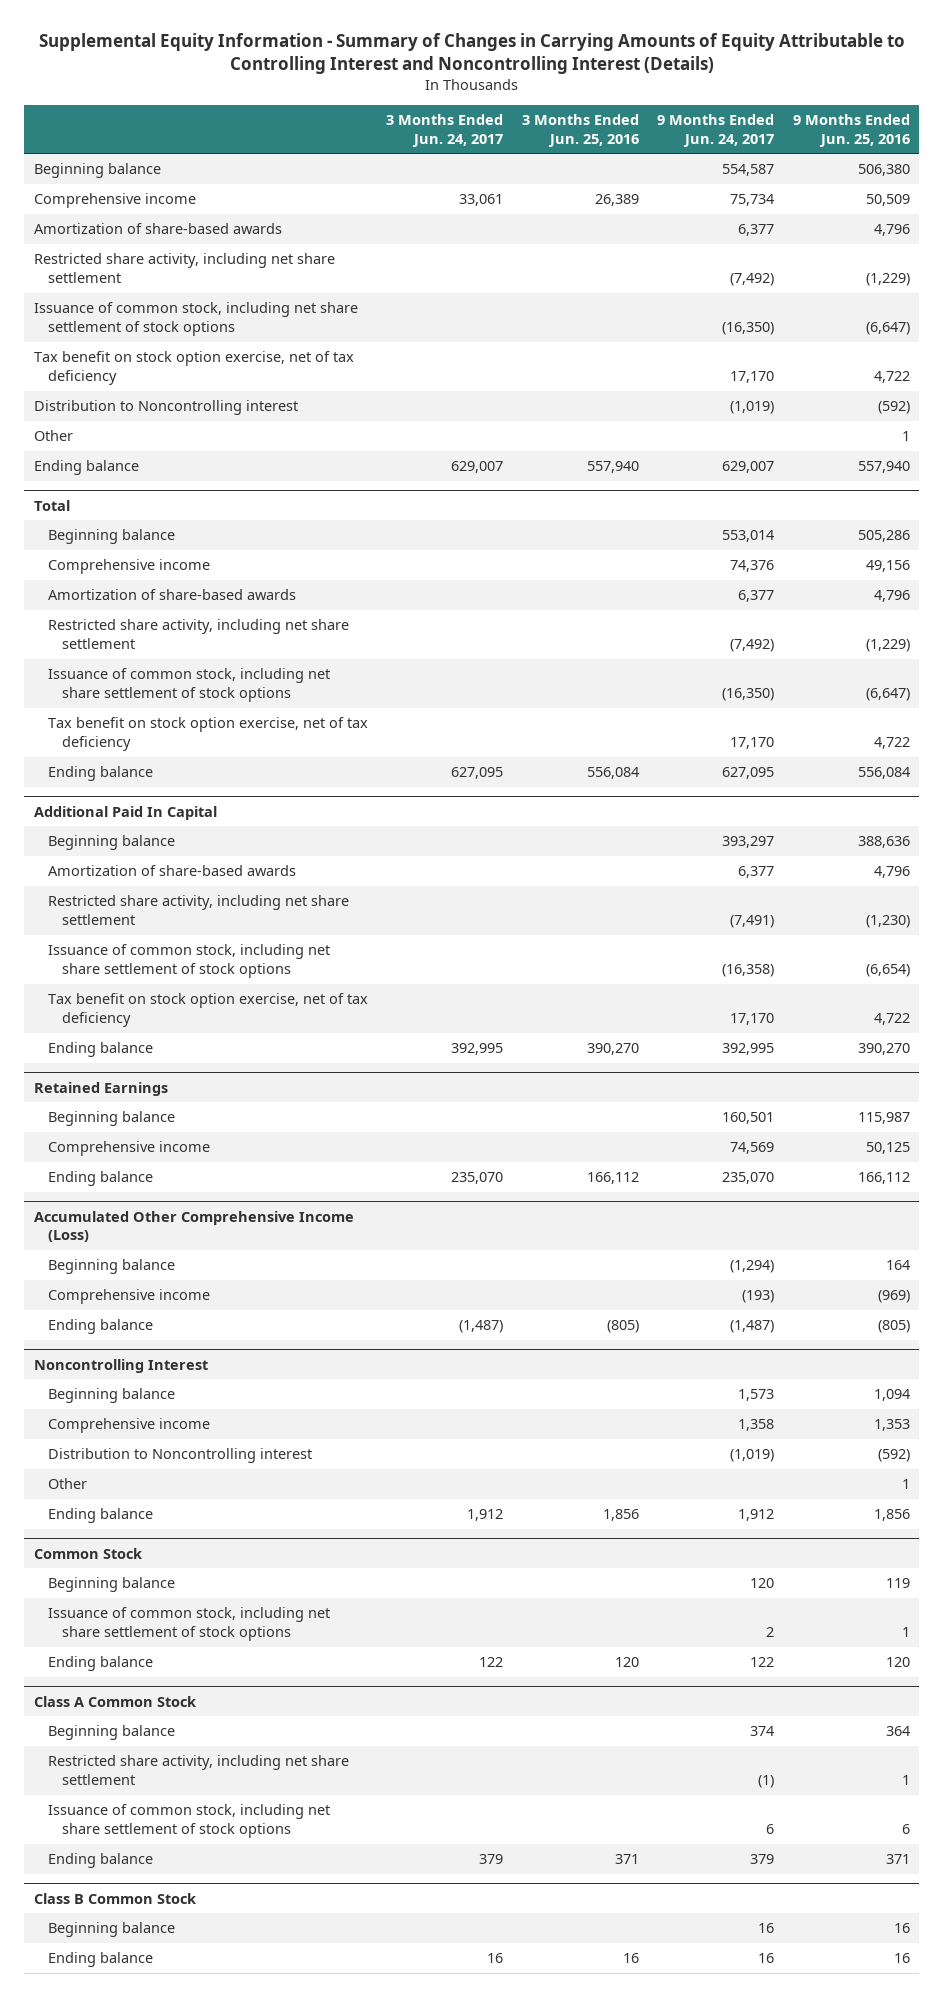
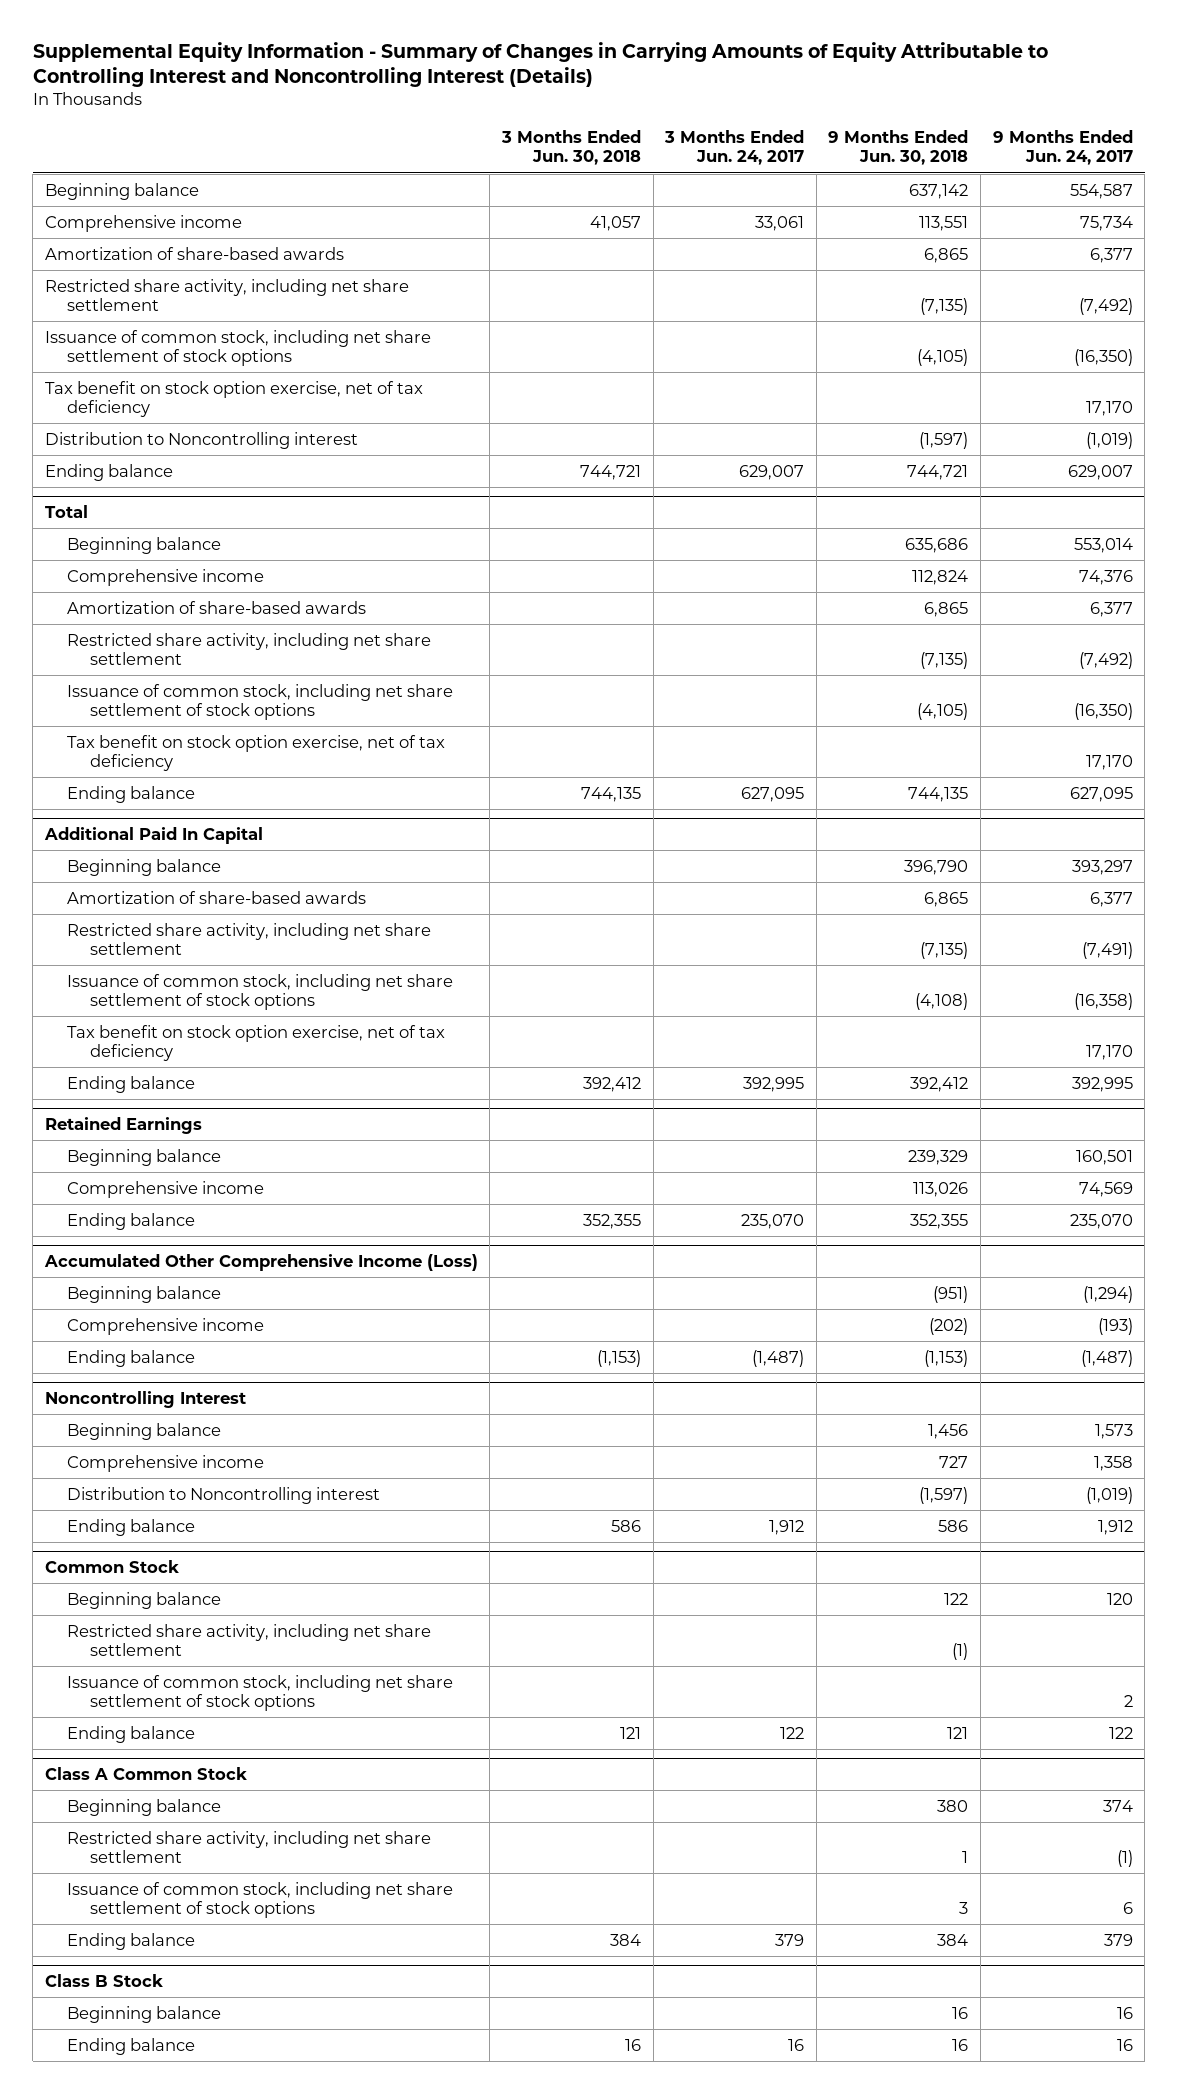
[521,113,639,147] 3 Months Ended Jun. 25, 2016 -> none
[792,113,910,147] 9 Months Ended Jun. 25, 2016 -> none
none -> [501,130,642,166] 3 Months Ended Jun. 30, 2018
none -> [828,130,969,166] 9 Months Ended Jun. 30, 2018
[33,430,73,442] Other -> none
[47,1478,87,1490] Other -> none
none -> [67,1623,432,1656] Restricted share activity, including net share settlement
[33,1892,196,1904] Class B Common Stock -> [44,1974,163,1988] Class B Stock

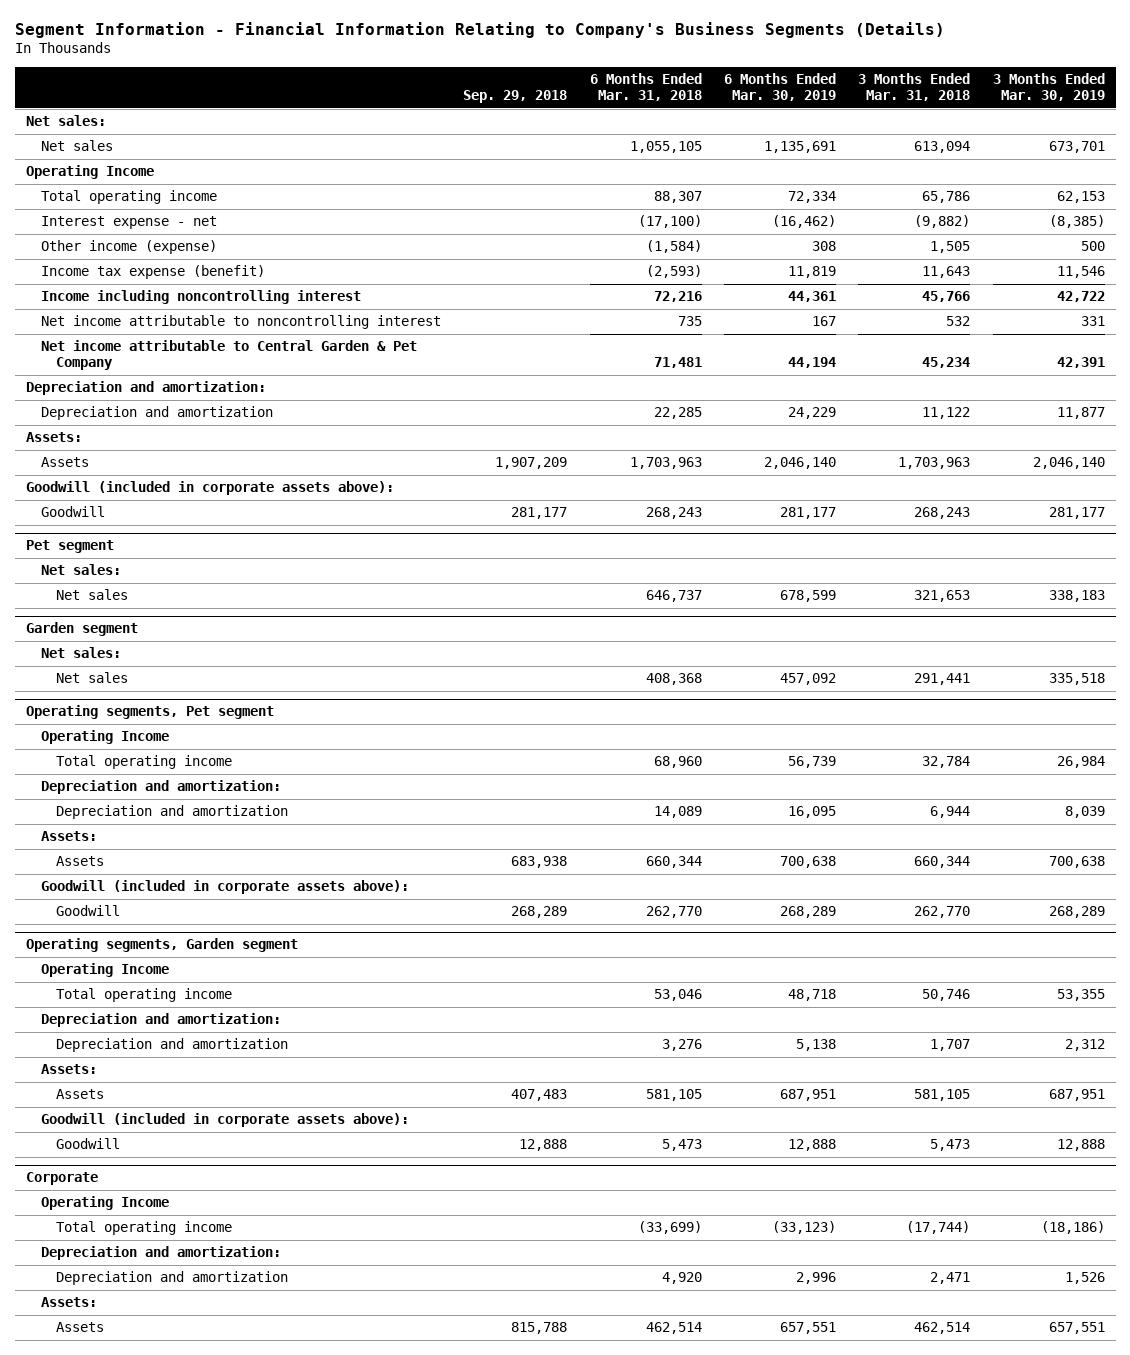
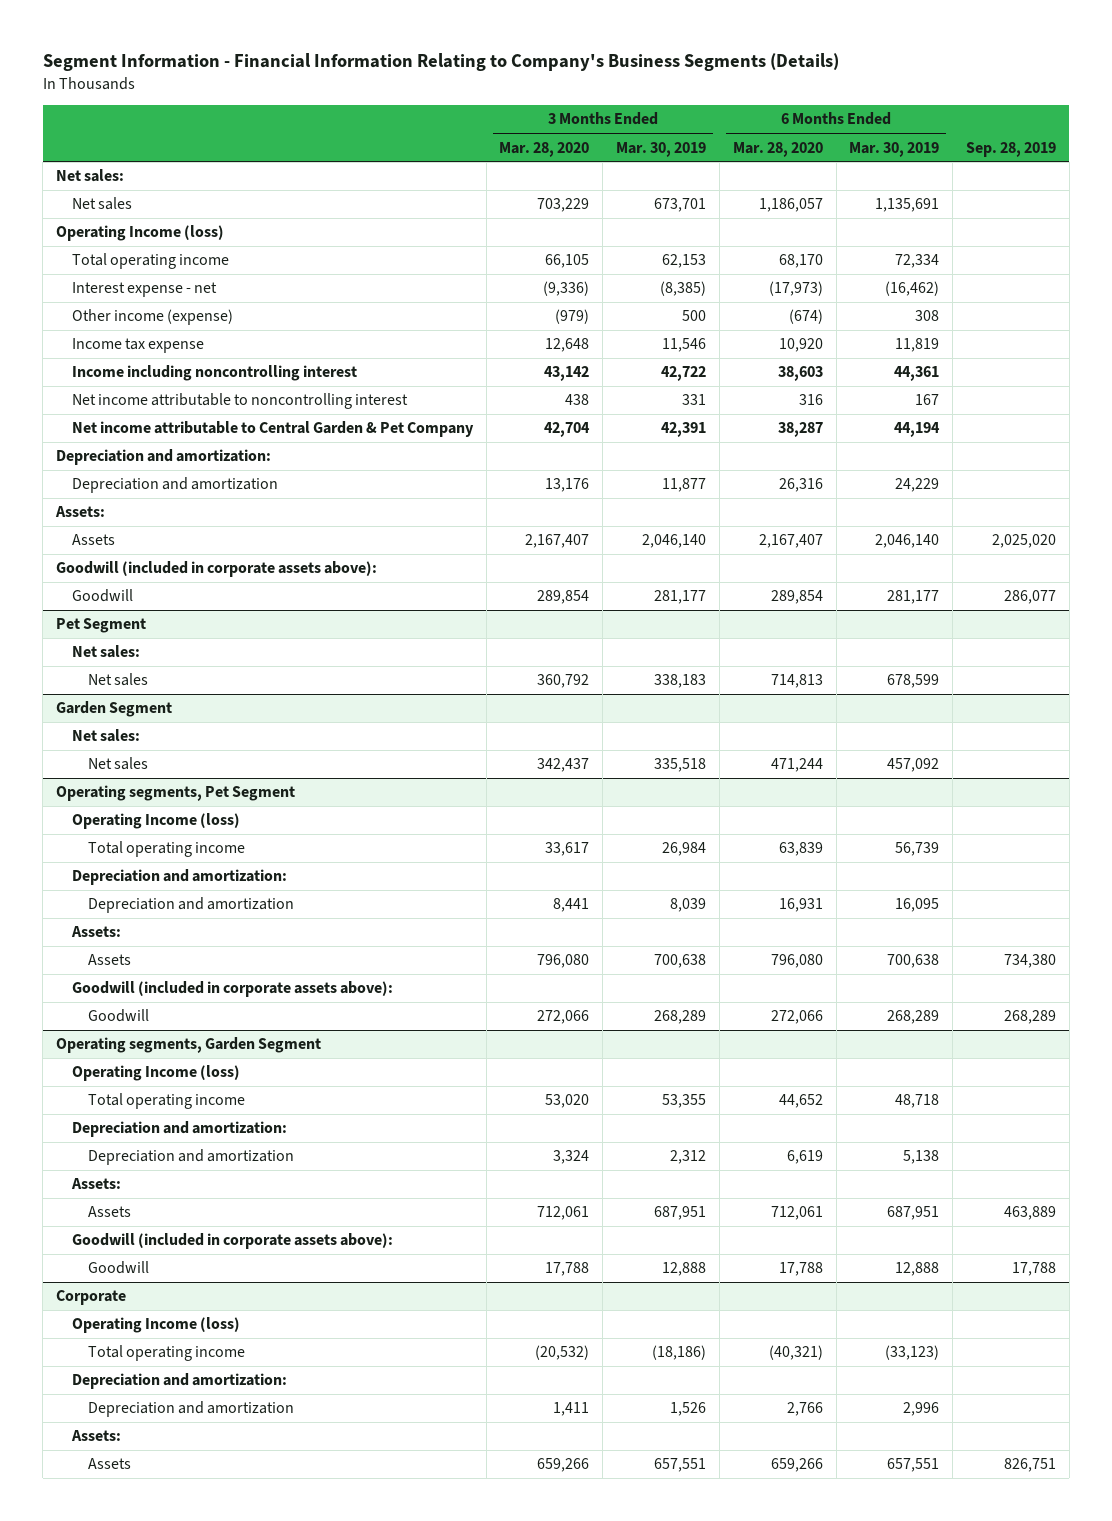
[463,90,568,104] Sep. 29, 2018 -> none
[589,72,702,102] 6 Months Ended Mar. 31, 2018 -> none
[858,72,971,102] 3 Months Ended Mar. 31, 2018 -> none
none -> [499,141,590,157] Mar. 28, 2020
none -> [732,141,823,157] Mar. 28, 2020
none -> [965,141,1056,157] Sep. 28, 2019
[25,165,154,180] Operating Income -> [55,225,224,242] Operating Income (loss)
[40,265,265,280] Income tax expense (benefit) -> [71,338,204,354] Income tax expense
[25,540,114,554] Pet segment -> [55,618,146,634] Pet Segment
[25,622,138,637] Garden segment -> [55,701,172,718] Garden Segment
[25,705,274,720] Operating segments, Pet segment -> [55,785,295,802] Operating segments, Pet Segment
[40,730,169,745] Operating Income -> [71,813,240,830] Operating Income (loss)
[25,938,298,953] Operating segments, Garden segment -> [55,1037,321,1054] Operating segments, Garden Segment
[40,963,169,978] Operating Income -> [71,1065,240,1082] Operating Income (loss)
[40,1196,169,1211] Operating Income -> [71,1317,240,1334] Operating Income (loss)

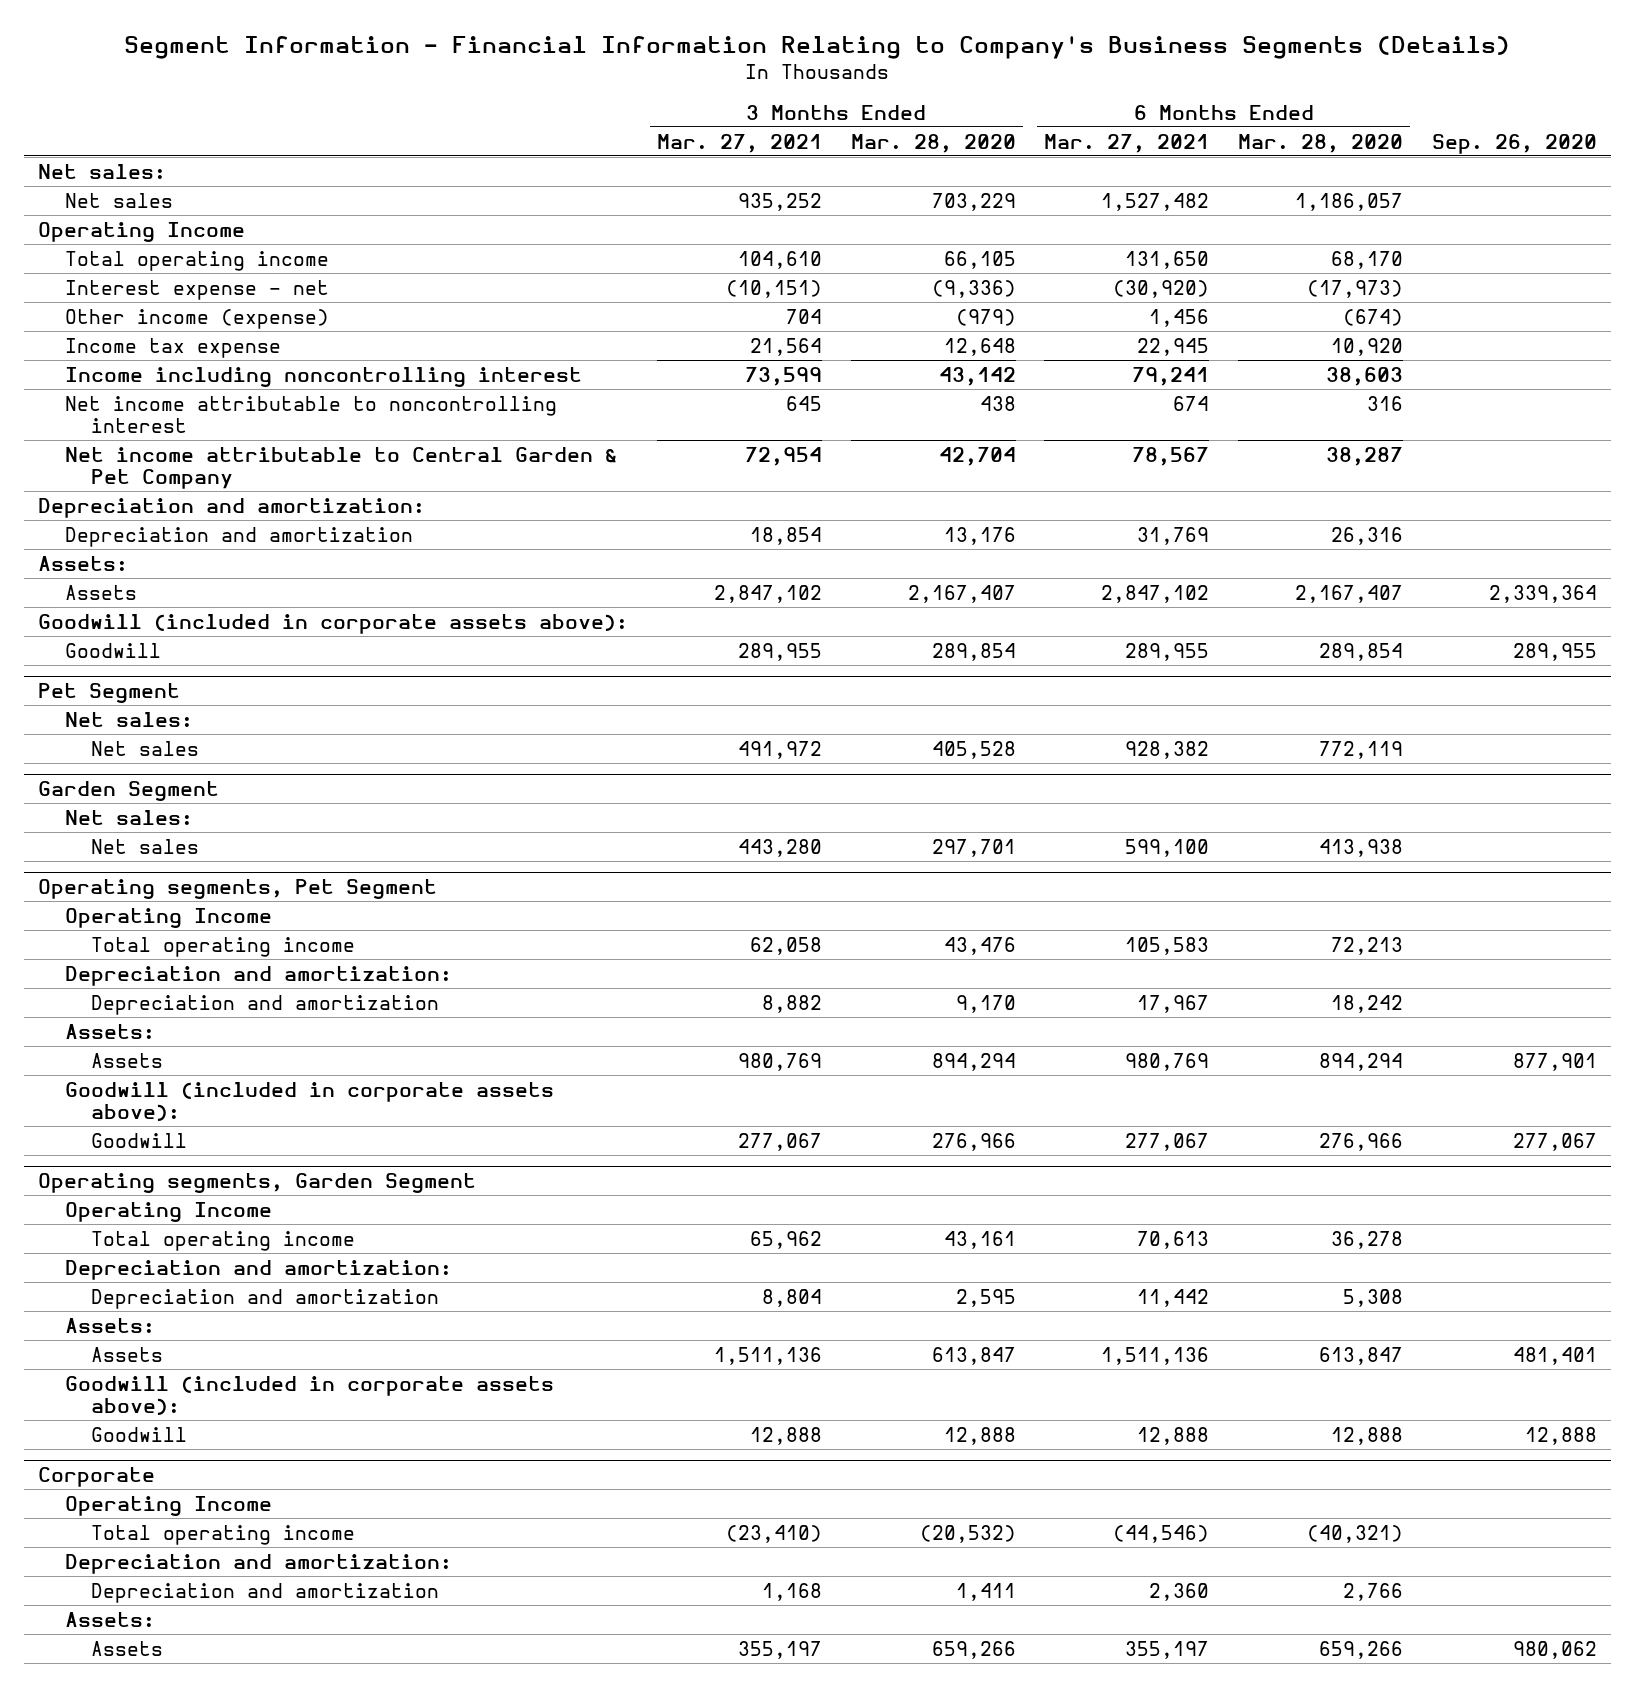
[616,141,707,157] Mar. 30, 2019 -> none
[849,141,940,157] Mar. 30, 2019 -> none
[965,141,1056,157] Sep. 28, 2019 -> none
none -> [656,133,822,153] Mar. 27, 2021
none -> [1044,133,1210,153] Mar. 27, 2021
none -> [1431,133,1597,154] Sep. 26, 2020
[55,225,224,242] Operating Income (loss) -> [38,221,246,242] Operating Income
[537,674,590,689] 360,792 -> [931,740,1016,759] 405,528
[770,674,823,689] 714,813 -> [1318,740,1403,759] 772,119
[537,758,590,773] 342,437 -> [931,838,1016,857] 297,701
[770,758,823,773] 471,244 -> [1318,838,1403,857] 413,938
[71,813,240,830] Operating Income (loss) -> [64,907,272,928] Operating Income
[545,842,590,857] 33,617 -> [943,936,1016,955] 43,476
[778,842,823,857] 63,839 -> [1330,936,1403,955] 72,213
[553,898,590,913] 8,441 -> [955,994,1016,1013] 9,170
[778,898,823,913] 16,931 -> [1330,994,1403,1013] 18,242
[537,954,590,969] 796,080 -> [931,1052,1016,1071] 894,294
[770,954,823,969] 796,080 -> [1318,1052,1403,1071] 894,294
[537,1010,590,1025] 272,066 -> [931,1132,1016,1151] 276,966
[770,1010,823,1025] 272,066 -> [1318,1132,1403,1151] 276,966
[71,1065,240,1082] Operating Income (loss) -> [64,1201,272,1222] Operating Income
[545,1094,590,1109] 53,020 -> [943,1230,1016,1249] 43,161
[778,1094,823,1109] 44,652 -> [1330,1230,1403,1249] 36,278
[553,1150,590,1165] 3,324 -> [955,1288,1016,1307] 2,595
[786,1150,823,1165] 6,619 -> [1342,1288,1403,1307] 5,308
[537,1206,590,1221] 712,061 -> [931,1346,1016,1365] 613,847
[770,1206,823,1221] 712,061 -> [1318,1346,1403,1365] 613,847
[545,1262,590,1277] 17,788 -> [943,1426,1016,1445] 12,888
[778,1262,823,1277] 17,788 -> [1330,1426,1403,1445] 12,888
[71,1317,240,1334] Operating Income (loss) -> [64,1495,272,1516] Operating Income

